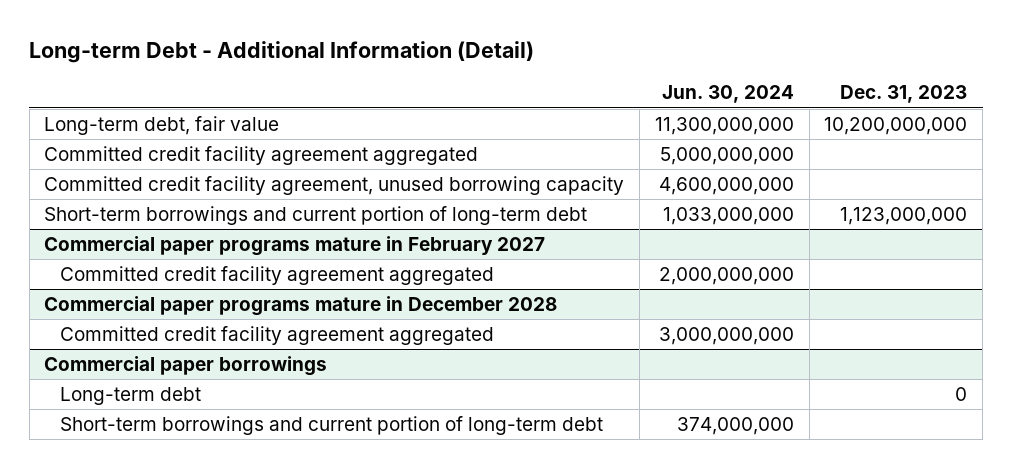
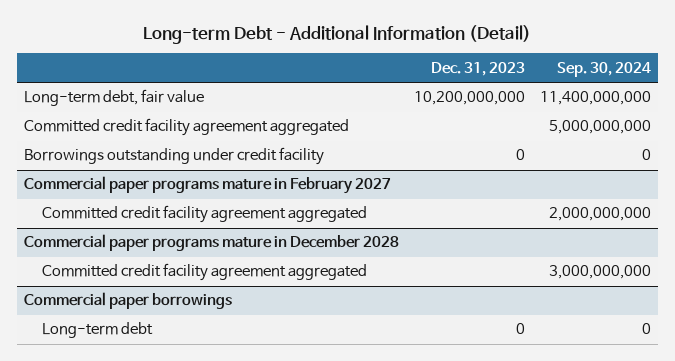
[661,85,794,104] Jun. 30, 2024 -> none
none -> [556,61,651,77] Sep. 30, 2024
[44,176,625,196] Committed credit facility agreement, unused borrowing capacity -> none
[44,206,588,226] Short-term borrowings and current portion of long-term debt -> none
none -> [24,147,325,166] Borrowings outstanding under credit facility
[60,416,604,436] Short-term borrowings and current portion of long-term debt -> none

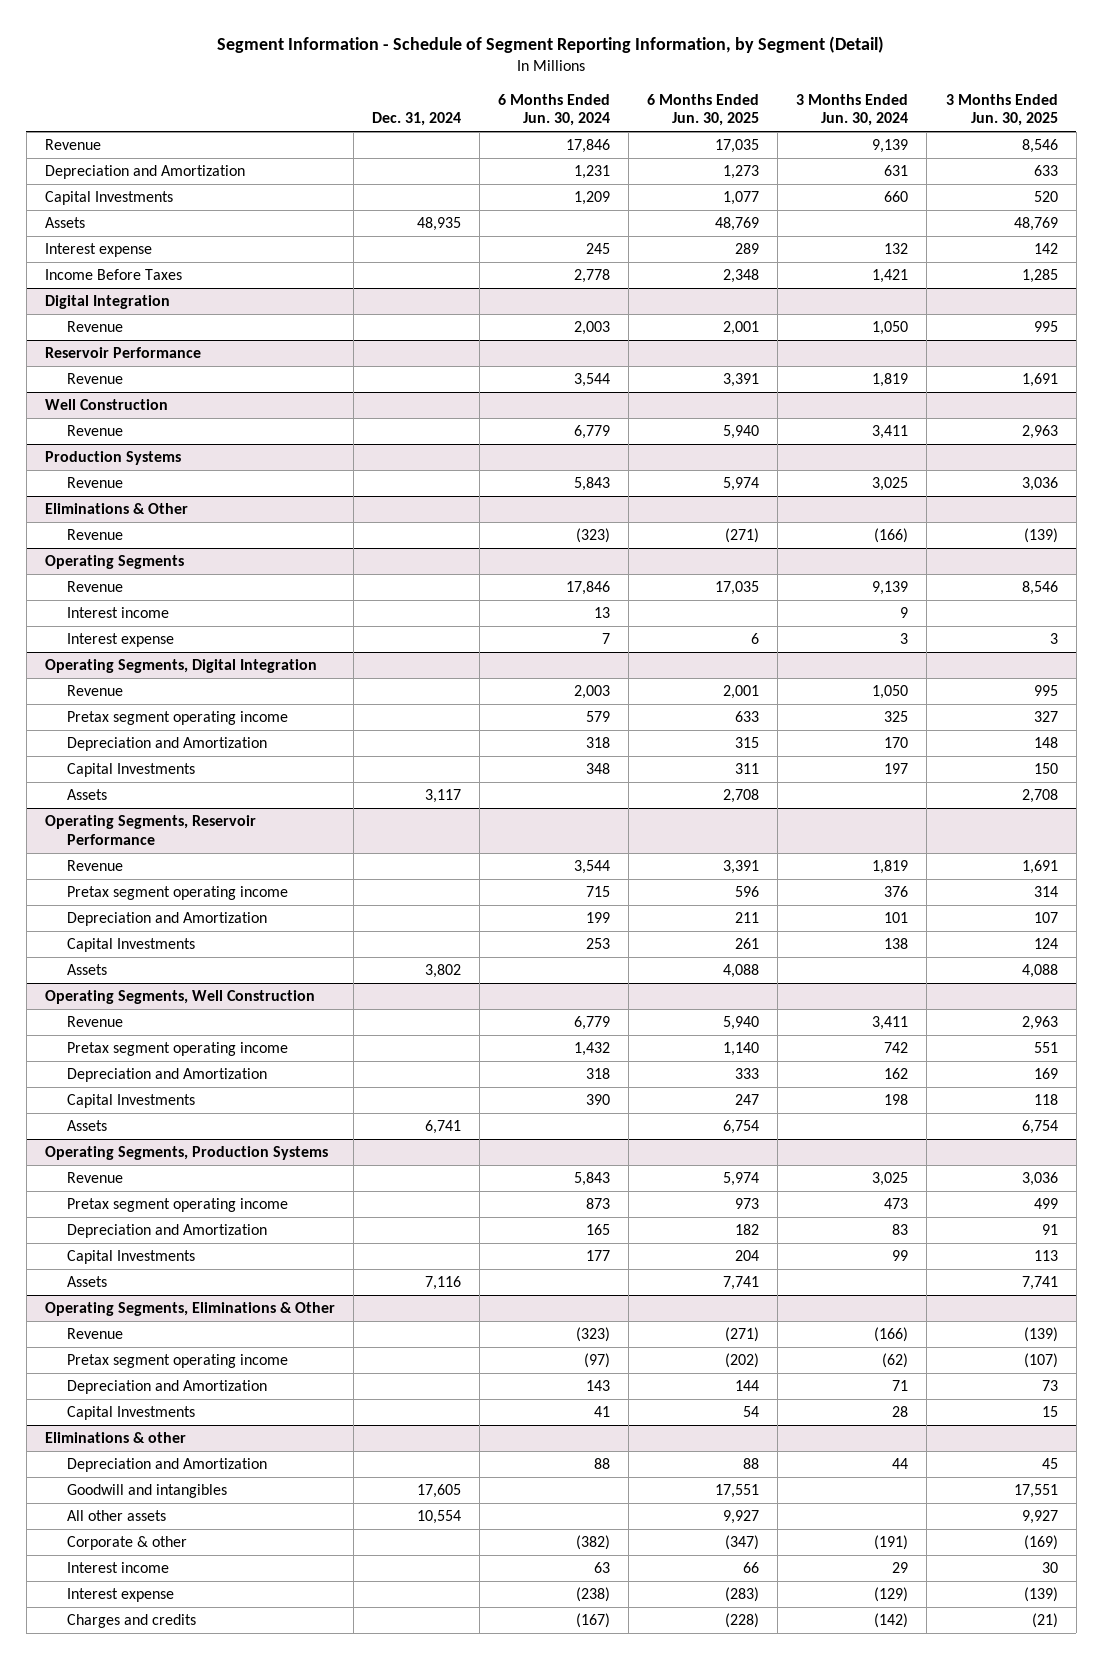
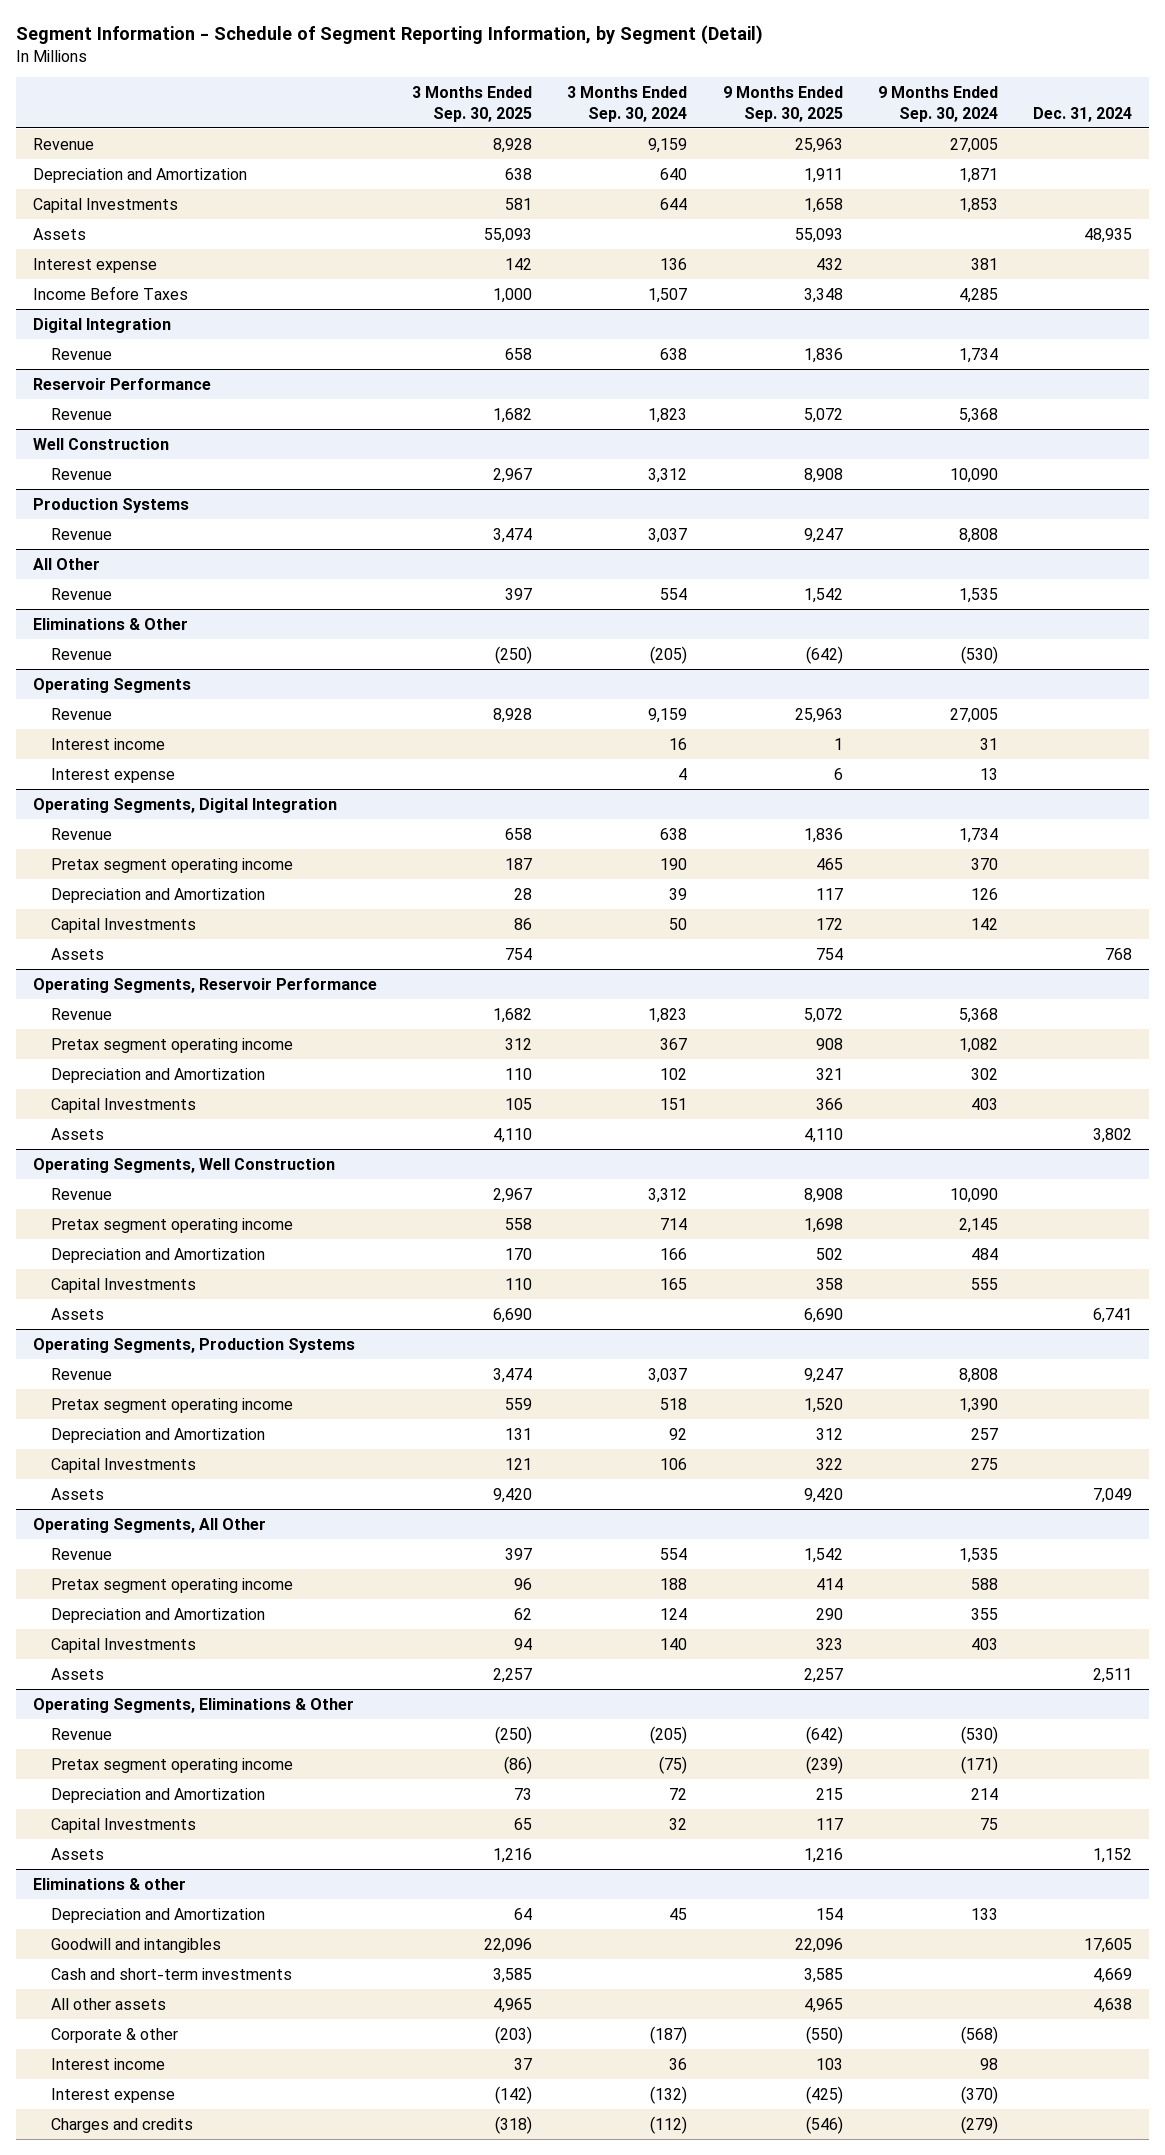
[498,93,611,127] 6 Months Ended Jun. 30, 2024 -> none
[647,93,760,127] 6 Months Ended Jun. 30, 2025 -> none
[796,93,909,127] 3 Months Ended Jun. 30, 2024 -> none
[945,93,1058,127] 3 Months Ended Jun. 30, 2025 -> none
none -> [412,86,533,122] 3 Months Ended Sep. 30, 2025
none -> [567,86,688,122] 3 Months Ended Sep. 30, 2024
none -> [722,86,843,122] 9 Months Ended Sep. 30, 2025
none -> [877,86,998,122] 9 Months Ended Sep. 30, 2024
none -> [33,557,101,570] All Other
none -> [50,587,112,600] Revenue
[424,789,461,804] 3,117 -> [1104,947,1132,960] 768
[424,1276,461,1291] 7,116 -> [1092,1487,1132,1503] 7,049
none -> [33,1517,267,1533] Operating Segments, All Other
none -> [50,1547,112,1560] Revenue
none -> [50,1577,293,1593] Pretax segment operating income
none -> [50,1607,265,1623] Depreciation and Amortization
none -> [50,1637,196,1653] Capital Investments
none -> [50,1667,104,1680] Assets
none -> [50,1847,104,1860] Assets
none -> [50,1967,292,1980] Cash and short-term investments
[416,1510,461,1525] 10,554 -> [1092,1997,1132,2013] 4,638

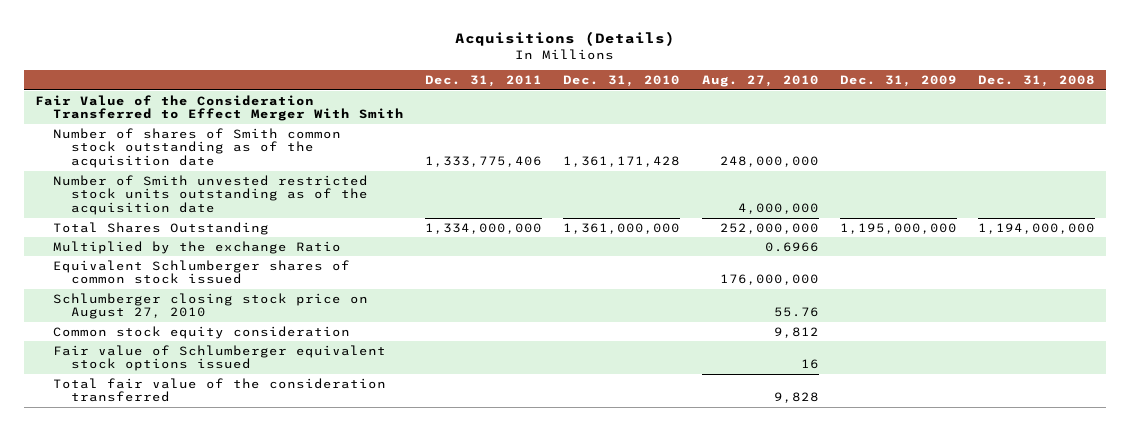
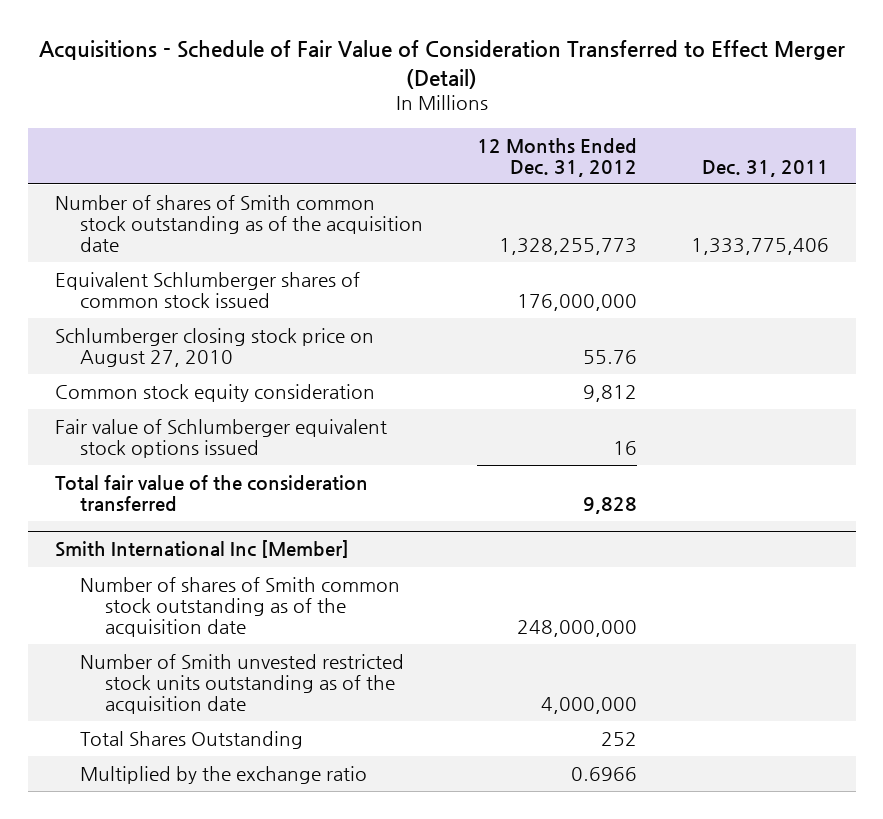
[455,30,676,46] Acquisitions (Details) -> [38,40,845,89] Acquisitions - Schedule of Fair Value of Consideration Transferred to Effect Merger (Detail)
[563,75,681,88] Dec. 31, 2010 -> none
[701,75,819,88] Aug. 27, 2010 -> none
[839,75,957,88] Dec. 31, 2009 -> none
[978,75,1096,88] Dec. 31, 2008 -> none
none -> [476,137,637,177] 12 Months Ended Dec. 31, 2012
[35,94,404,122] Fair Value of the Consideration Transferred to Effect Merger With Smith -> none
[52,174,368,216] Number of Smith unvested restricted stock units outstanding as of the acquisition date -> none
[52,221,269,235] Total Shares Outstanding -> none
[52,240,341,254] Multiplied by the exchange Ratio -> none
none -> [54,540,349,559] Smith International Inc [Member]
none -> [80,576,401,638] Number of shares of Smith common stock outstanding as of the acquisition date
none -> [80,653,405,715] Number of Smith unvested restricted stock units outstanding as of the acquisition date
none -> [80,730,304,749] Total Shares Outstanding
none -> [80,765,368,784] Multiplied by the exchange ratio

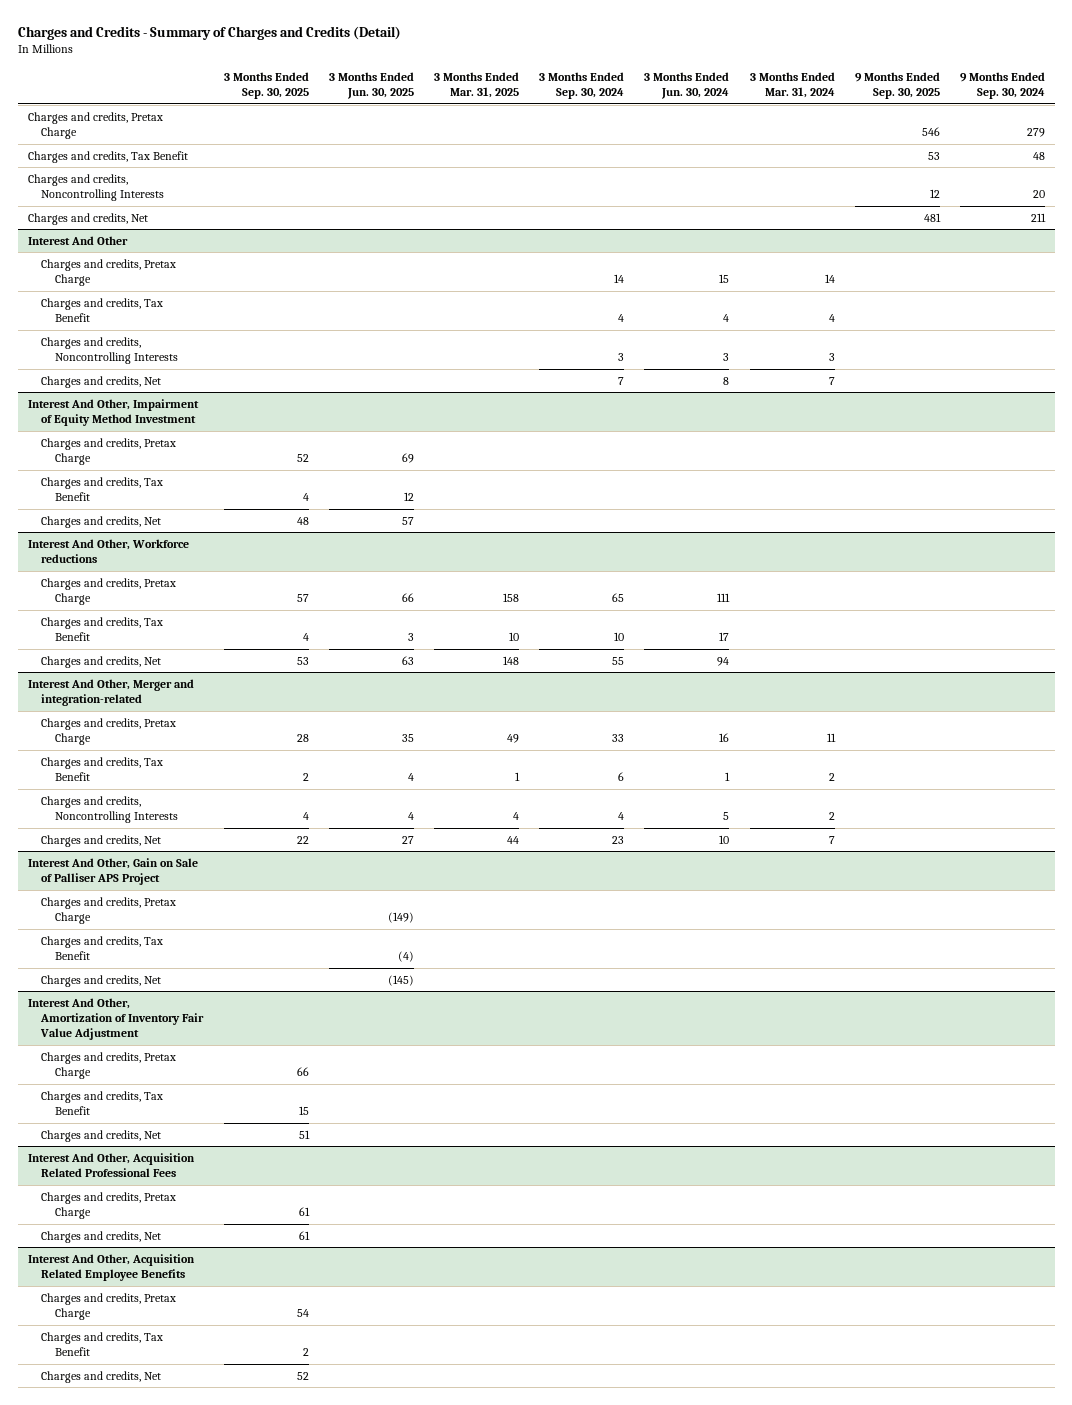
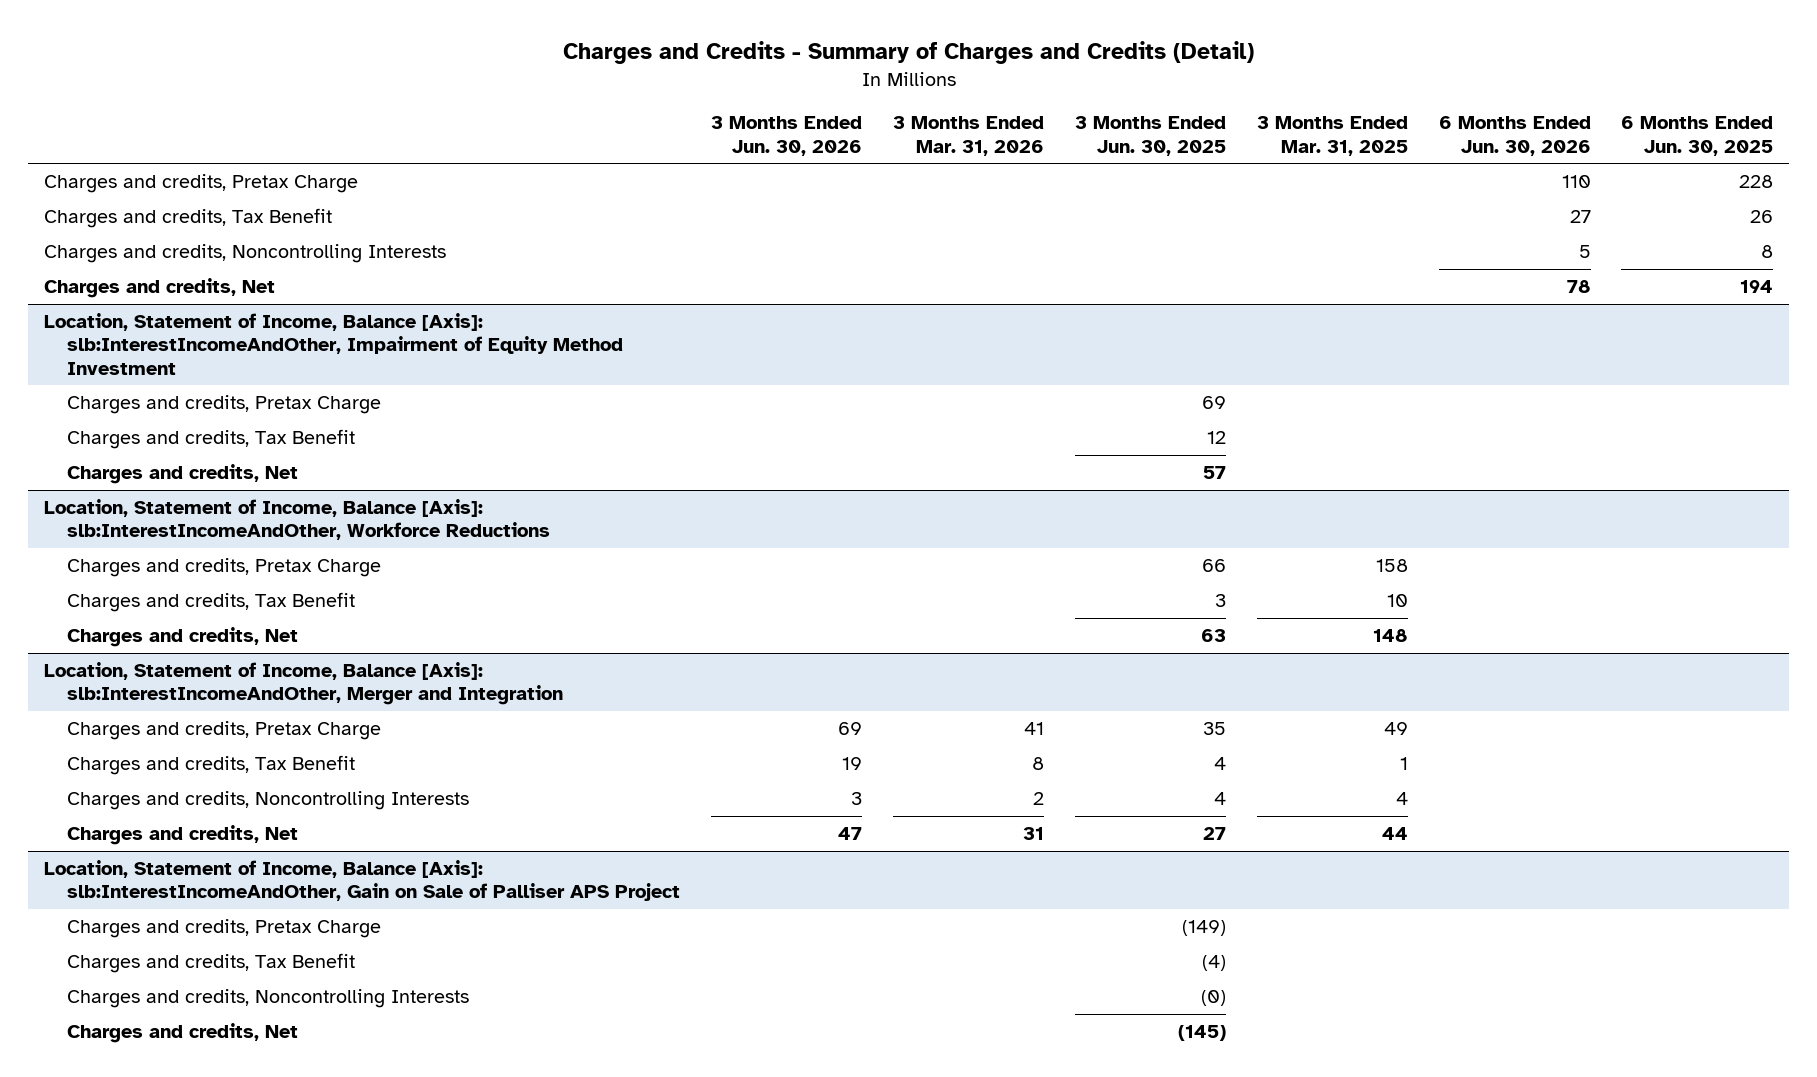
[223,71,309,100] 3 Months Ended Sep. 30, 2025 -> none
[539,71,625,100] 3 Months Ended Sep. 30, 2024 -> none
[644,71,730,100] 3 Months Ended Jun. 30, 2024 -> none
[749,71,835,99] 3 Months Ended Mar. 31, 2024 -> none
[854,71,940,100] 9 Months Ended Sep. 30, 2025 -> none
[959,71,1045,100] 9 Months Ended Sep. 30, 2024 -> none
none -> [711,116,863,156] 3 Months Ended Jun. 30, 2026
none -> [892,116,1044,156] 3 Months Ended Mar. 31, 2026
none -> [1438,116,1591,156] 6 Months Ended Jun. 30, 2026
none -> [1621,116,1774,156] 6 Months Ended Jun. 30, 2025
[27,235,128,245] Interest And Other -> none
[41,258,177,287] Charges and credits, Pretax Charge -> none
[41,297,164,323] Charges and credits, Tax Benefit -> none
[41,336,179,365] Charges and credits, Noncontrolling Interests -> none
[41,375,162,388] Charges and credits, Net -> none
[27,398,199,427] Interest And Other, Impairment of Equity Method Investment -> [43,313,624,375] Location, Statement of Income, Balance [Axis]: slb:InterestIncomeAndOther, Impairment of Equity Method Investment
[27,538,189,564] Interest And Other, Workforce reductions -> [43,499,551,541] Location, Statement of Income, Balance [Axis]: slb:InterestIncomeAndOther, Workforce Reductions
[27,678,194,707] Interest And Other, Merger and integration-related -> [43,662,564,706] Location, Statement of Income, Balance [Axis]: slb:InterestIncomeAndOther, Merger and Integration
[27,857,198,886] Interest And Other, Gain on Sale of Palliser APS Project -> [43,860,681,902] Location, Statement of Income, Balance [Axis]: slb:InterestIncomeAndOther, Gain on Sale of Palliser APS Project
none -> [67,989,470,1009] Charges and credits, Noncontrolling Interests
[27,997,205,1041] Interest And Other, Amortization of Inventory Fair Value Adjustment -> none
[41,1051,177,1080] Charges and credits, Pretax Charge -> none
[41,1090,164,1116] Charges and credits, Tax Benefit -> none
[41,1129,162,1142] Charges and credits, Net -> none
[27,1152,195,1178] Interest And Other, Acquisition Related Professional Fees -> none
[41,1191,177,1220] Charges and credits, Pretax Charge -> none
[41,1230,162,1243] Charges and credits, Net -> none
[27,1253,195,1282] Interest And Other, Acquisition Related Employee Benefits -> none
[41,1292,177,1321] Charges and credits, Pretax Charge -> none
[41,1331,164,1357] Charges and credits, Tax Benefit -> none
[41,1370,162,1383] Charges and credits, Net -> none

